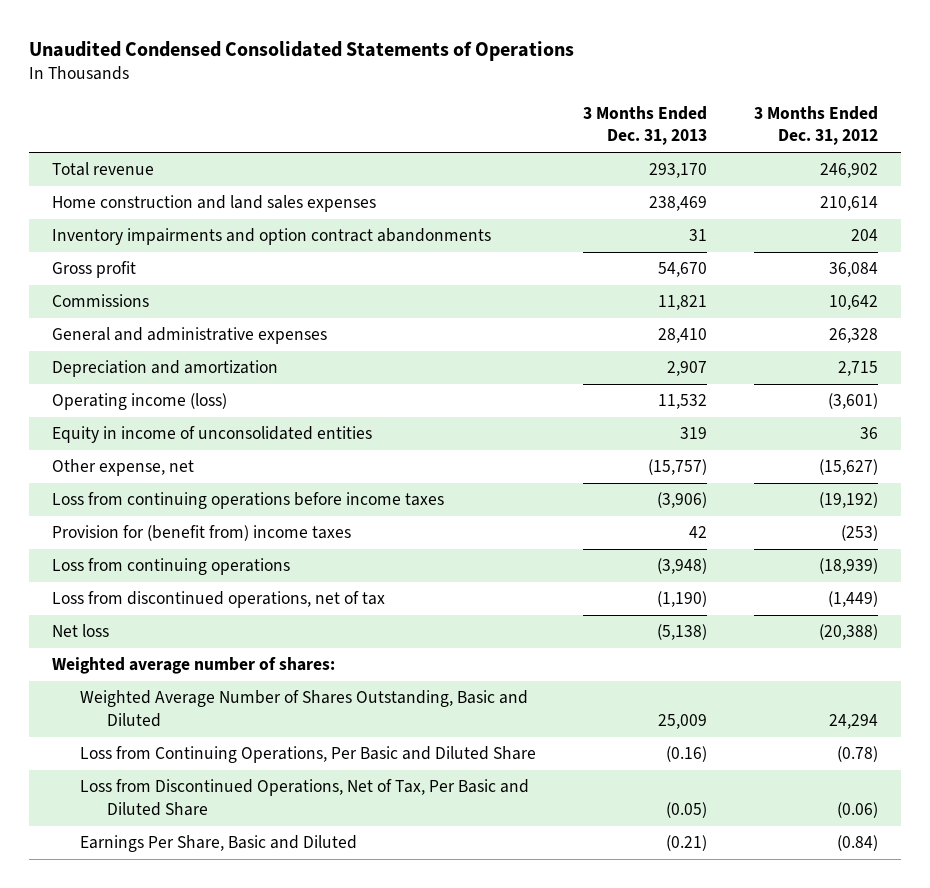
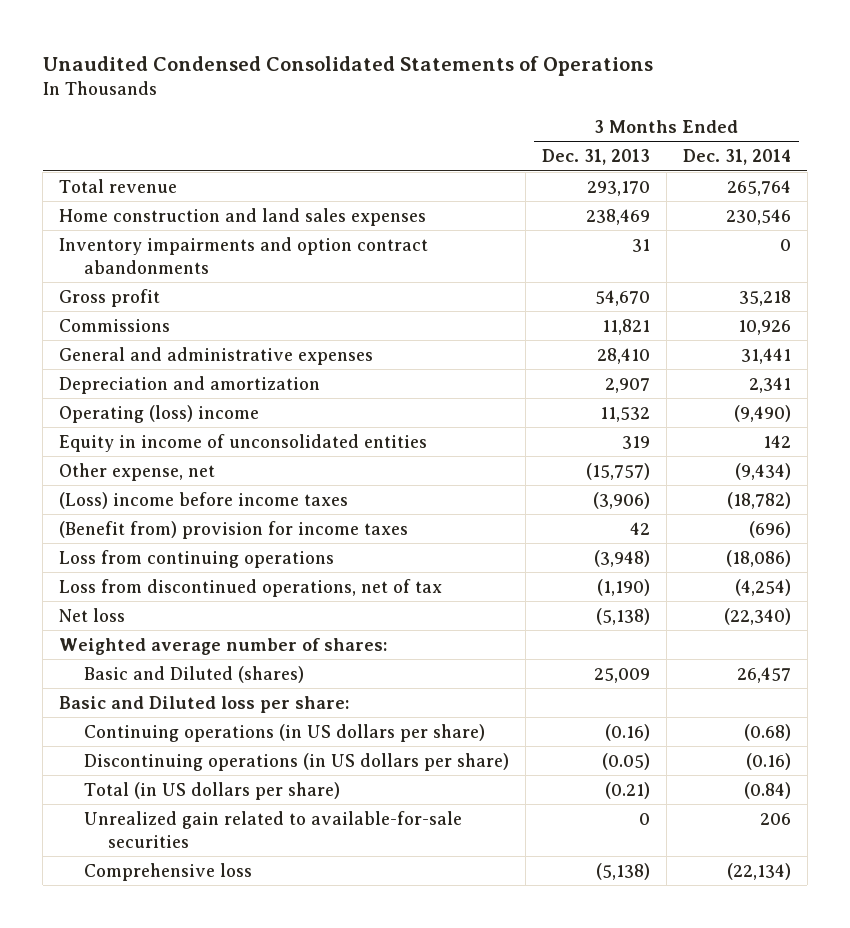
[753,105,878,146] 3 Months Ended Dec. 31, 2012 -> none
none -> [682,149,791,166] Dec. 31, 2014
[52,393,228,411] Operating income (loss) -> [59,404,260,423] Operating (loss) income
[52,492,445,510] Loss from continuing operations before income taxes -> [59,491,349,509] (Loss) income before income taxes
[52,525,352,542] Provision for (benefit from) income taxes -> [59,520,409,539] (Benefit from) provision for income taxes
[79,690,528,727] Weighted Average Number of Shares Outstanding, Basic and Diluted -> [83,665,304,683] Basic and Diluted (shares)
none -> [59,695,350,713] Basic and Diluted loss per share:
[79,746,536,764] Loss from Continuing Operations, Per Basic and Diluted Share -> [83,723,485,742] Continuing operations (in US dollars per share)
[79,779,529,816] Loss from Discontinued Operations, Net of Tax, Per Basic and Diluted Share -> [83,752,509,771] Discontinuing operations (in US dollars per share)
[79,835,357,853] Earnings Per Share, Basic and Diluted -> [83,781,340,800] Total (in US dollars per share)
none -> [83,810,462,848] Unrealized gain related to available-for-sale securities
none -> [83,862,252,881] Comprehensive loss

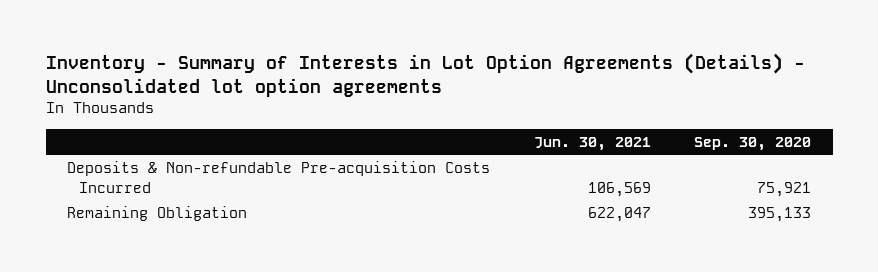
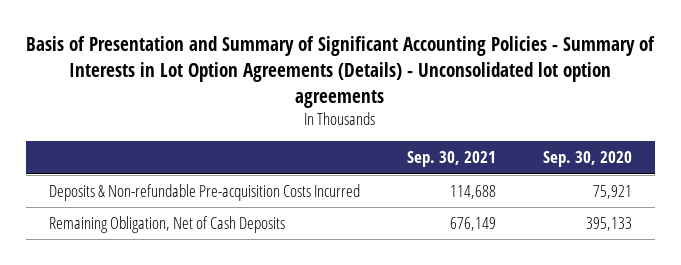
[45,53,805,97] Inventory - Summary of Interests in Lot Option Agreements (Details) - Unconsolidated lot option agreements -> [26,36,656,108] Basis of Presentation and Summary of Significant Accounting Policies - Summary of Interests in Lot Option Agreements (Details) - Unconsolidated lot option agreements
[533,136,651,151] Jun. 30, 2021 -> none
none -> [406,151,496,168] Sep. 30, 2021
[67,206,248,222] Remaining Obligation -> [49,215,286,233] Remaining Obligation, Net of Cash Deposits

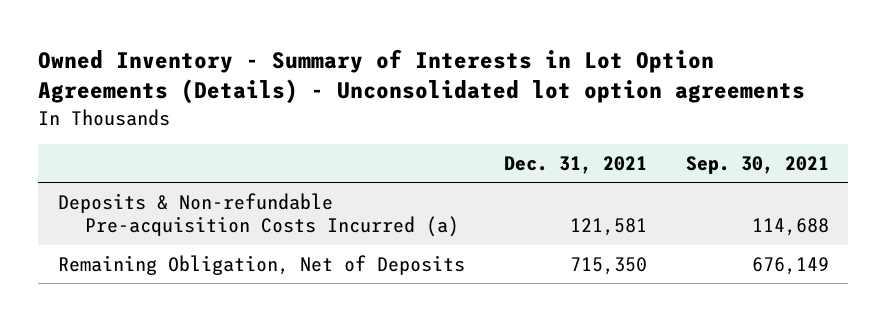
[26,36,656,108] Basis of Presentation and Summary of Significant Accounting Policies - Summary of Interests in Lot Option Agreements (Details) - Unconsolidated lot option agreements -> [38,49,806,105] Owned Inventory - Summary of Interests in Lot Option Agreements (Details) - Unconsolidated lot option agreements
[542,151,632,168] Sep. 30, 2020 -> none
none -> [503,155,647,174] Dec. 31, 2021
[49,183,361,201] Deposits & Non-refundable Pre-acquisition Costs Incurred -> [57,192,460,238] Deposits & Non-refundable Pre-acquisition Costs Incurred (a)
[49,215,286,233] Remaining Obligation, Net of Cash Deposits -> [57,254,465,275] Remaining Obligation, Net of Deposits

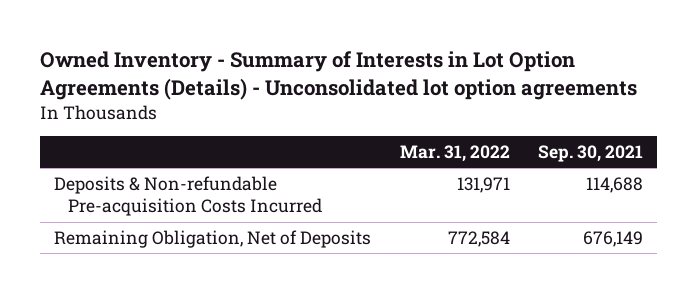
[503,155,647,174] Dec. 31, 2021 -> none
none -> [399,145,510,163] Mar. 31, 2022
[57,192,460,238] Deposits & Non-refundable Pre-acquisition Costs Incurred (a) -> [54,175,323,217] Deposits & Non-refundable Pre-acquisition Costs Incurred

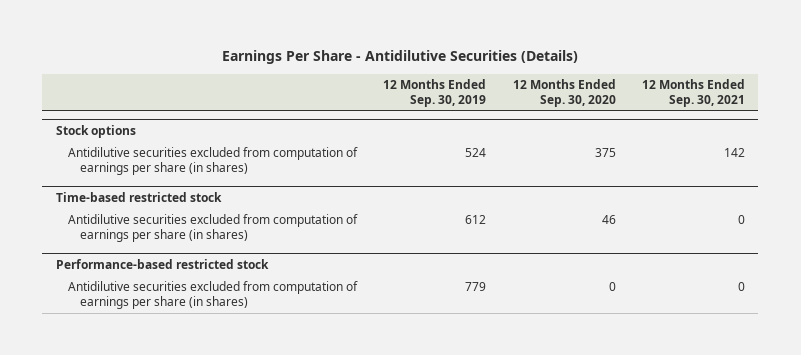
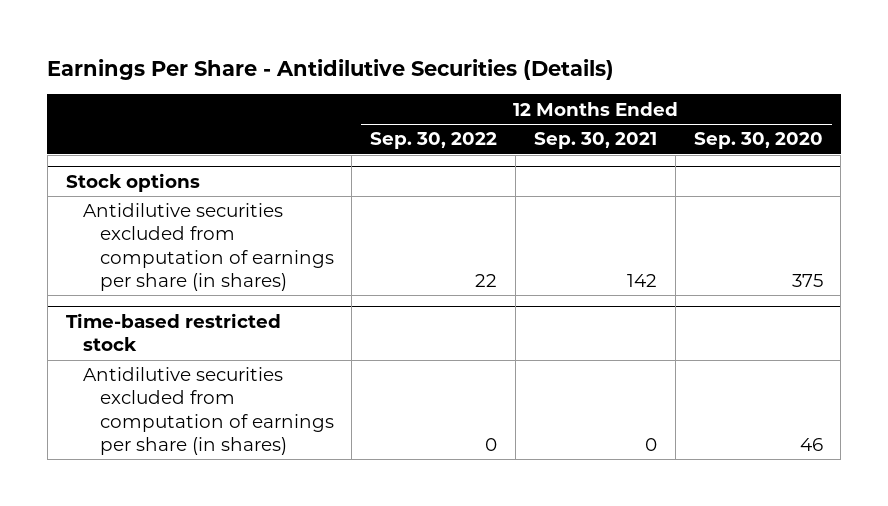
[383,78,487,108] 12 Months Ended Sep. 30, 2019 -> none
none -> [370,132,498,150] Sep. 30, 2022
[55,258,269,269] Performance-based restricted stock -> none
[67,281,358,310] Antidilutive securities excluded from computation of earnings per share (in shares) -> none

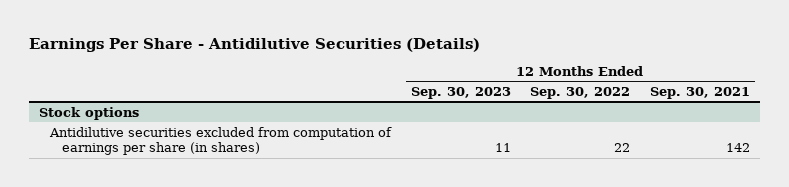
[693,132,823,150] Sep. 30, 2020 -> none
none -> [410,86,511,99] Sep. 30, 2023
[65,312,281,352] Time-based restricted stock -> none
[82,367,334,455] Antidilutive securities excluded from computation of earnings per share (in shares) -> none

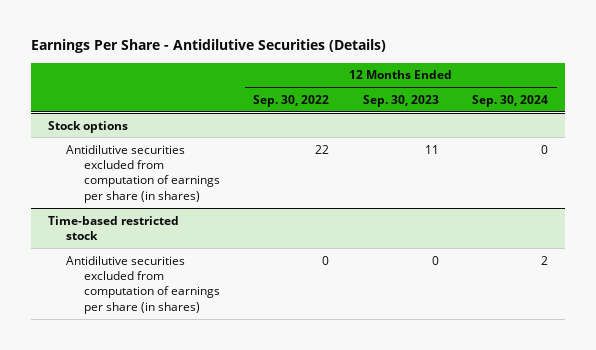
[650,86,751,99] Sep. 30, 2021 -> none
none -> [472,94,549,107] Sep. 30, 2024
none -> [48,215,180,240] Time-based restricted stock
none -> [65,255,220,314] Antidilutive securities excluded from computation of earnings per share (in shares)

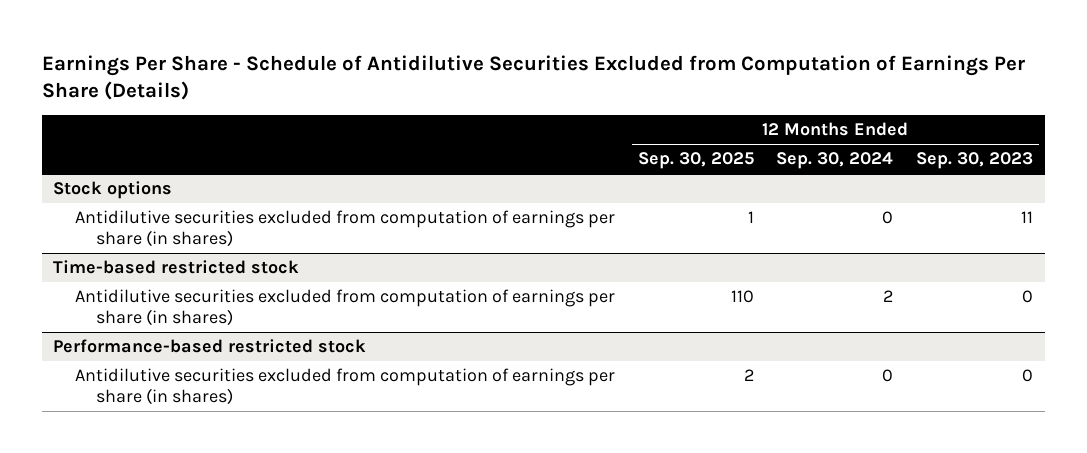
[31,39,387,54] Earnings Per Share - Antidilutive Securities (Details) -> [41,54,1025,101] Earnings Per Share - Schedule of Antidilutive Securities Excluded from Computation of Earnings Per Share (Details)
[253,94,330,107] Sep. 30, 2022 -> none
none -> [637,152,754,170] Sep. 30, 2025
none -> [53,339,367,354] Performance-based restricted stock
none -> [74,368,615,406] Antidilutive securities excluded from computation of earnings per share (in shares)

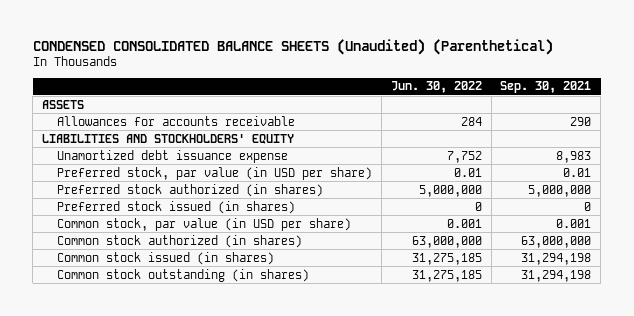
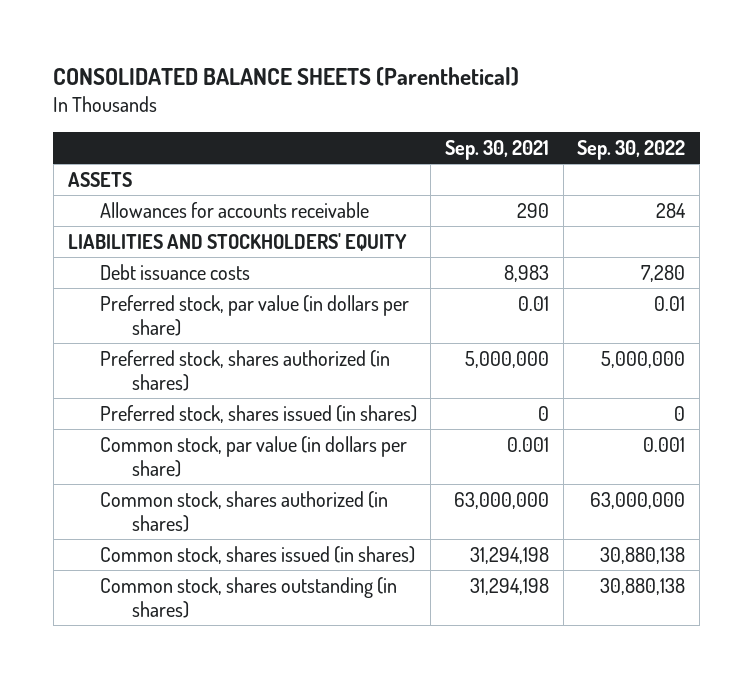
[32,38,553,55] CONDENSED CONSOLIDATED BALANCE SHEETS (Unaudited) (Parenthetical) -> [53,66,520,86] CONSOLIDATED BALANCE SHEETS (Parenthetical)
[390,81,482,94] Jun. 30, 2022 -> none
none -> [577,140,686,161] Sep. 30, 2022
[56,149,288,163] Unamortized debt issuance expense -> [99,264,250,281] Debt issuance costs
[56,166,372,180] Preferred stock, par value (in USD per share) -> [99,295,409,336] Preferred stock, par value (in dollars per share)
[56,183,323,197] Preferred stock authorized (in shares) -> [99,350,390,391] Preferred stock, shares authorized (in shares)
[56,200,295,214] Preferred stock issued (in shares) -> [99,405,417,424] Preferred stock, shares issued (in shares)
[56,217,351,231] Common stock, par value (in USD per share) -> [99,436,407,477] Common stock, par value (in dollars per share)
[56,234,302,248] Common stock authorized (in shares) -> [99,491,388,532] Common stock, shares authorized (in shares)
[56,251,274,265] Common stock issued (in shares) -> [99,546,415,565] Common stock, shares issued (in shares)
[56,268,309,282] Common stock outstanding (in shares) -> [99,577,397,618] Common stock, shares outstanding (in shares)

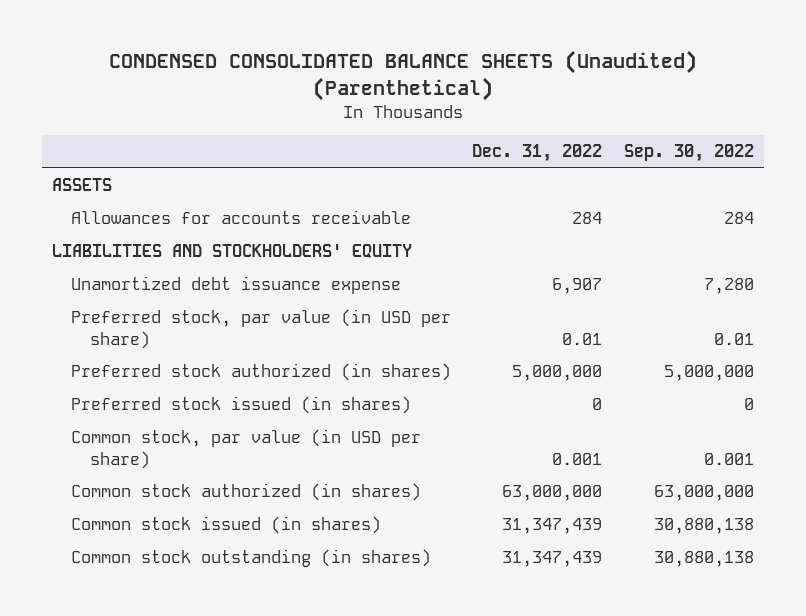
[53,66,520,86] CONSOLIDATED BALANCE SHEETS (Parenthetical) -> [109,50,698,101] CONDENSED CONSOLIDATED BALANCE SHEETS (Unaudited) (Parenthetical)
[445,140,550,161] Sep. 30, 2021 -> none
none -> [472,144,603,163] Dec. 31, 2022
[99,264,250,281] Debt issuance costs -> [71,276,402,295] Unamortized debt issuance expense
[99,295,409,336] Preferred stock, par value (in dollars per share) -> [71,309,452,349] Preferred stock, par value (in USD per share)
[99,350,390,391] Preferred stock, shares authorized (in shares) -> [71,363,452,382] Preferred stock authorized (in shares)
[99,405,417,424] Preferred stock, shares issued (in shares) -> [71,396,412,415] Preferred stock issued (in shares)
[99,436,407,477] Common stock, par value (in dollars per share) -> [71,429,422,469] Common stock, par value (in USD per share)
[99,491,388,532] Common stock, shares authorized (in shares) -> [71,483,422,502] Common stock authorized (in shares)
[99,546,415,565] Common stock, shares issued (in shares) -> [71,516,382,535] Common stock issued (in shares)
[99,577,397,618] Common stock, shares outstanding (in shares) -> [71,549,432,568] Common stock outstanding (in shares)

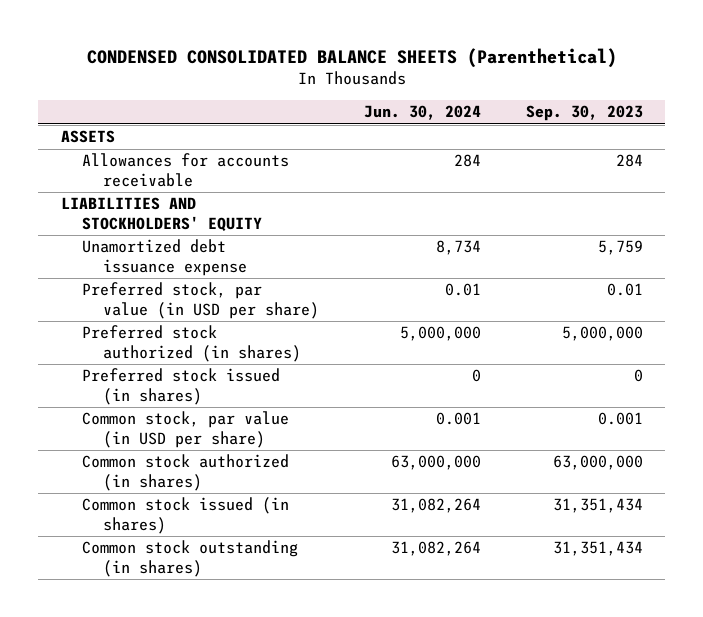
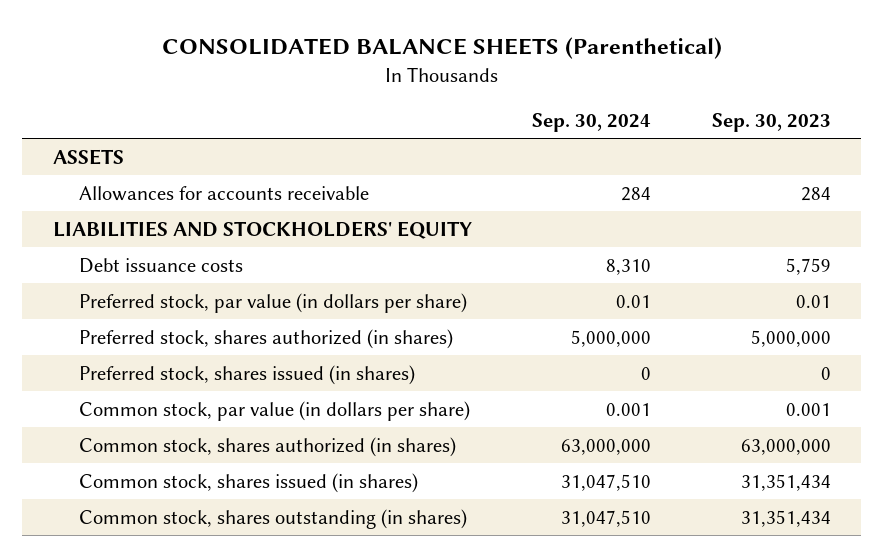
[86,47,617,68] CONDENSED CONSOLIDATED BALANCE SHEETS (Parenthetical) -> [161,37,722,60] CONSOLIDATED BALANCE SHEETS (Parenthetical)
[363,105,481,121] Jun. 30, 2024 -> none
none -> [532,112,652,132] Sep. 30, 2024
[82,239,248,276] Unamortized debt issuance expense -> [78,257,243,273] Debt issuance costs
[82,282,320,319] Preferred stock, par value (in USD per share) -> [78,292,467,313] Preferred stock, par value (in dollars per share)
[82,325,302,362] Preferred stock authorized (in shares) -> [78,328,453,349] Preferred stock, shares authorized (in shares)
[82,368,281,405] Preferred stock issued (in shares) -> [78,364,415,385] Preferred stock, shares issued (in shares)
[82,411,290,448] Common stock, par value (in USD per share) -> [78,400,470,421] Common stock, par value (in dollars per share)
[82,454,290,491] Common stock authorized (in shares) -> [78,436,456,457] Common stock, shares authorized (in shares)
[82,497,290,534] Common stock issued (in shares) -> [78,472,418,493] Common stock, shares issued (in shares)
[82,540,299,577] Common stock outstanding (in shares) -> [78,508,467,529] Common stock, shares outstanding (in shares)

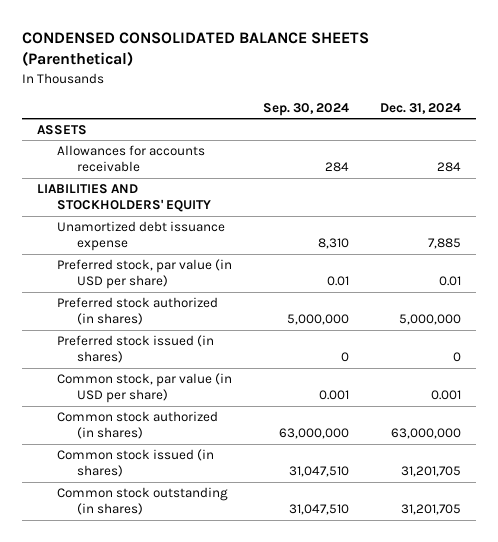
[161,37,722,60] CONSOLIDATED BALANCE SHEETS (Parenthetical) -> [21,32,369,67] CONDENSED CONSOLIDATED BALANCE SHEETS (Parenthetical)
[711,112,831,132] Sep. 30, 2023 -> none
none -> [379,102,461,114] Dec. 31, 2024
[78,257,243,273] Debt issuance costs -> [57,221,226,252] Unamortized debt issuance expense
[78,292,467,313] Preferred stock, par value (in dollars per share) -> [57,259,233,290] Preferred stock, par value (in USD per share)
[78,328,453,349] Preferred stock, shares authorized (in shares) -> [57,297,219,326] Preferred stock authorized (in shares)
[78,364,415,385] Preferred stock, shares issued (in shares) -> [57,335,215,364] Preferred stock issued (in shares)
[78,400,470,421] Common stock, par value (in dollars per share) -> [57,373,233,404] Common stock, par value (in USD per share)
[78,436,456,457] Common stock, shares authorized (in shares) -> [57,411,219,440] Common stock authorized (in shares)
[78,472,418,493] Common stock, shares issued (in shares) -> [57,449,215,478] Common stock issued (in shares)
[78,508,467,529] Common stock, shares outstanding (in shares) -> [57,487,229,516] Common stock outstanding (in shares)

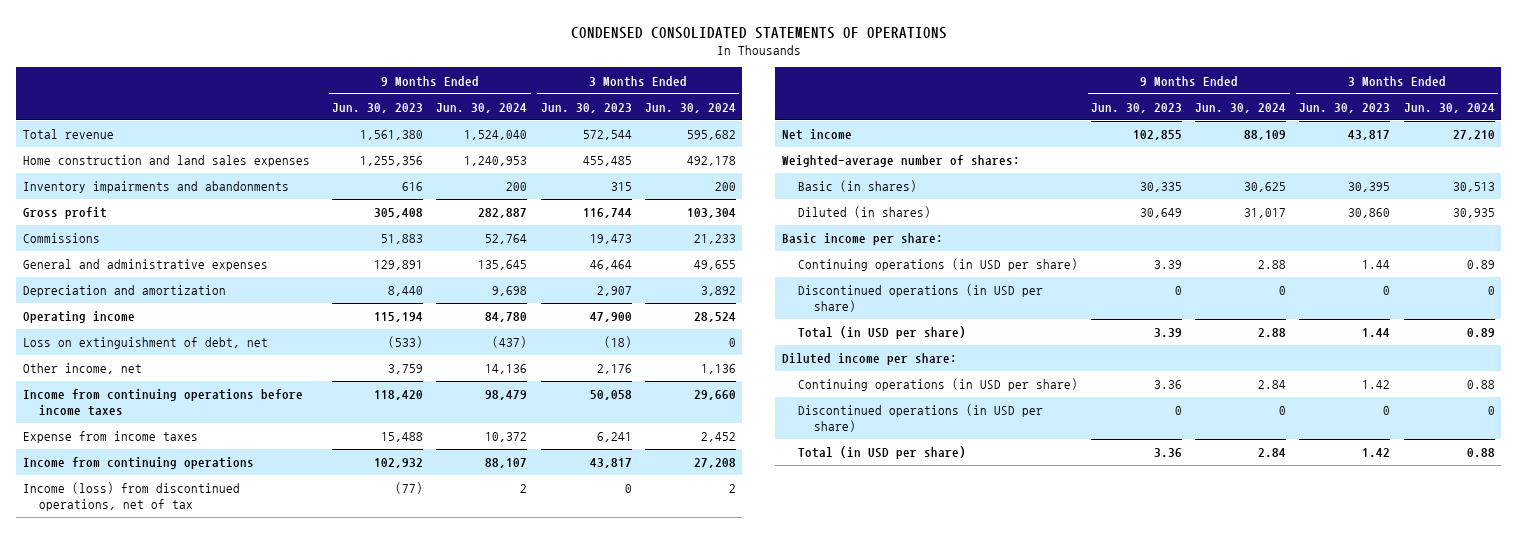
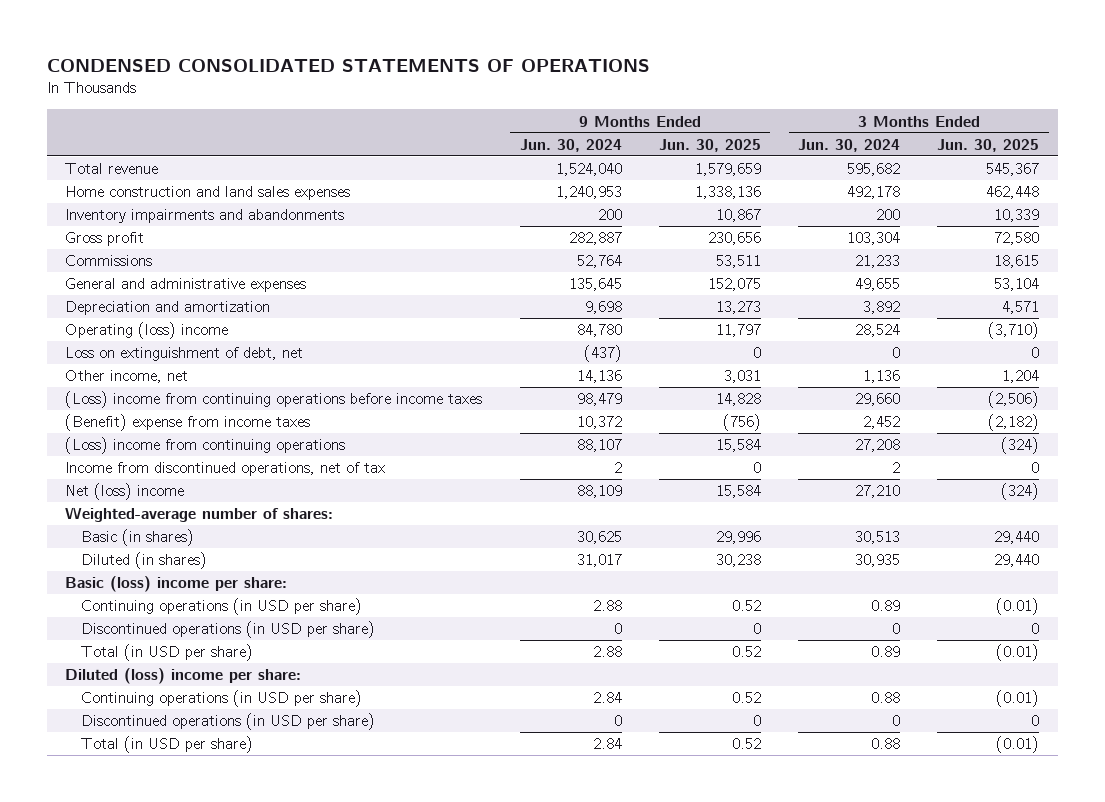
[332,102,424,113] Jun. 30, 2023 -> none
[540,102,632,113] Jun. 30, 2023 -> none
none -> [658,138,761,152] Jun. 30, 2025
none -> [937,138,1040,152] Jun. 30, 2025
[22,311,135,324] Operating income -> [65,322,229,340] Operating (loss) income
[22,389,303,417] Income from continuing operations before income taxes -> [65,391,483,409] (Loss) income from continuing operations before income taxes
[22,431,198,444] Expense from income taxes -> [65,414,311,432] (Benefit) expense from income taxes
[22,457,254,470] Income from continuing operations -> [65,437,346,455] (Loss) income from continuing operations
[22,482,240,512] Income (loss) from discontinued operations, net of tax -> [65,462,386,477] Income from discontinued operations, net of tax
[781,129,852,141] Net income -> [65,483,185,501] Net (loss) income
[781,233,943,246] Basic income per share: -> [65,576,288,593] Basic (loss) income per share:
[781,353,957,366] Diluted income per share: -> [65,668,302,685] Diluted (loss) income per share:

